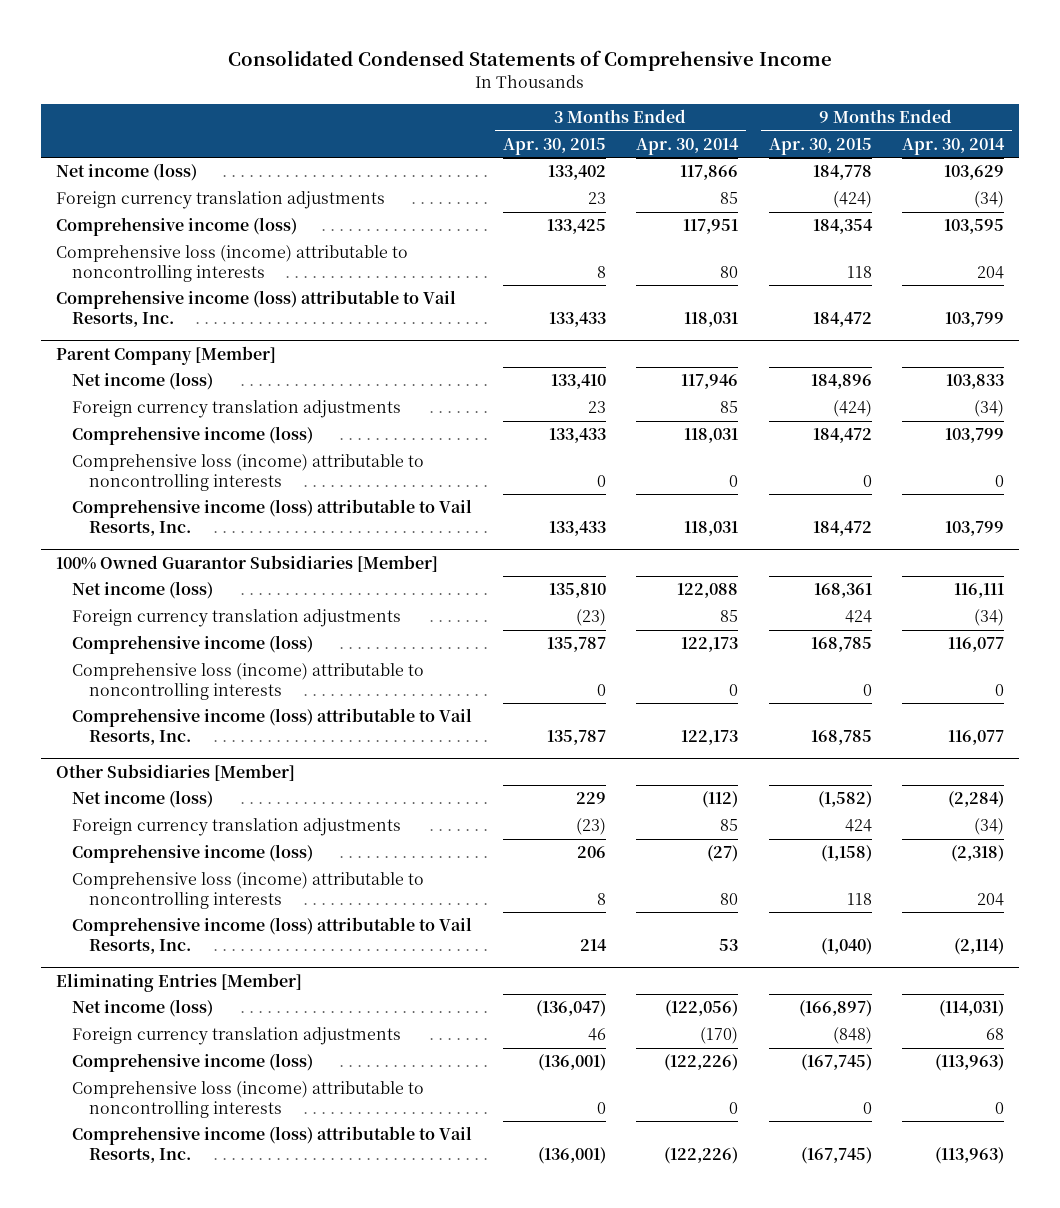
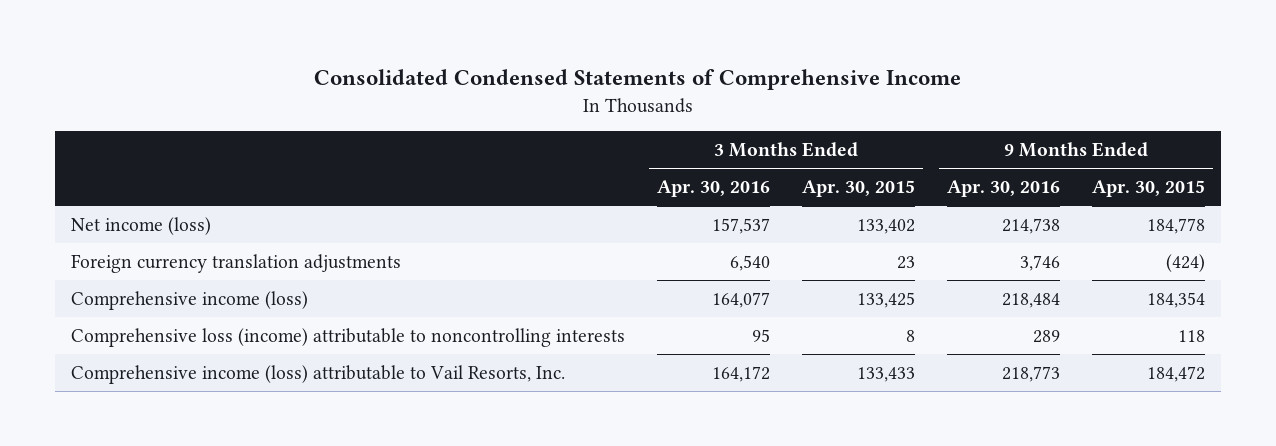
[636,137,740,155] Apr. 30, 2014 -> none
[901,137,1005,155] Apr. 30, 2014 -> none
none -> [656,180,770,198] Apr. 30, 2016
none -> [947,180,1061,198] Apr. 30, 2016
[56,345,277,365] Parent Company [Member] -> none
[72,372,214,391] Net income (loss) -> none
[72,400,402,419] Foreign currency translation adjustments -> none
[72,426,314,446] Comprehensive income (loss) -> none
[72,454,425,491] Comprehensive loss (income) attributable to noncontrolling interests -> none
[72,499,473,536] Comprehensive income (loss) attributable to Vail Resorts, Inc. -> none
[56,554,439,572] 100% Owned Guarantor Subsidiaries [Member] -> none
[72,581,214,600] Net income (loss) -> none
[72,609,402,628] Foreign currency translation adjustments -> none
[72,635,314,655] Comprehensive income (loss) -> none
[72,663,425,700] Comprehensive loss (income) attributable to noncontrolling interests -> none
[72,708,473,745] Comprehensive income (loss) attributable to Vail Resorts, Inc. -> none
[56,763,296,781] Other Subsidiaries [Member] -> none
[72,790,214,809] Net income (loss) -> none
[72,818,402,837] Foreign currency translation adjustments -> none
[72,844,314,864] Comprehensive income (loss) -> none
[72,872,425,909] Comprehensive loss (income) attributable to noncontrolling interests -> none
[72,917,473,954] Comprehensive income (loss) attributable to Vail Resorts, Inc. -> none
[56,972,303,992] Eliminating Entries [Member] -> none
[72,999,214,1018] Net income (loss) -> none
[72,1027,402,1046] Foreign currency translation adjustments -> none
[72,1053,314,1073] Comprehensive income (loss) -> none
[72,1081,425,1118] Comprehensive loss (income) attributable to noncontrolling interests -> none
[72,1126,473,1163] Comprehensive income (loss) attributable to Vail Resorts, Inc. -> none

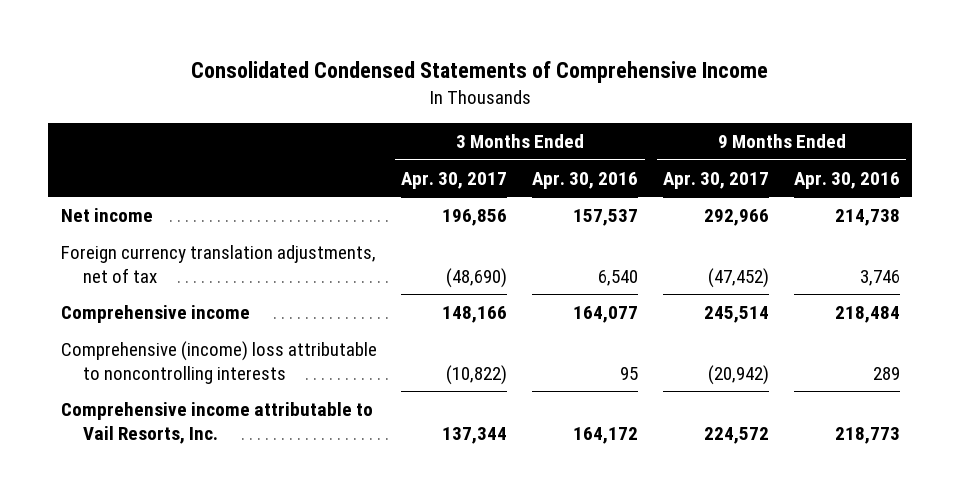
[802,180,916,198] Apr. 30, 2015 -> none
[1092,180,1206,198] Apr. 30, 2015 -> none
none -> [401,171,508,189] Apr. 30, 2017
none -> [663,171,770,189] Apr. 30, 2017
[70,216,211,235] Net income (loss) -> [60,208,153,223] Net income
[70,253,401,273] Foreign currency translation adjustments -> [60,245,376,283] Foreign currency translation adjustments, net of tax
[70,290,308,310] Comprehensive income (loss) -> [60,305,250,324] Comprehensive income
[70,327,625,347] Comprehensive loss (income) attributable to noncontrolling interests -> [60,341,377,384] Comprehensive (income) loss attributable to noncontrolling interests
[70,364,565,384] Comprehensive income (loss) attributable to Vail Resorts, Inc. -> [60,402,373,444] Comprehensive income attributable to Vail Resorts, Inc.

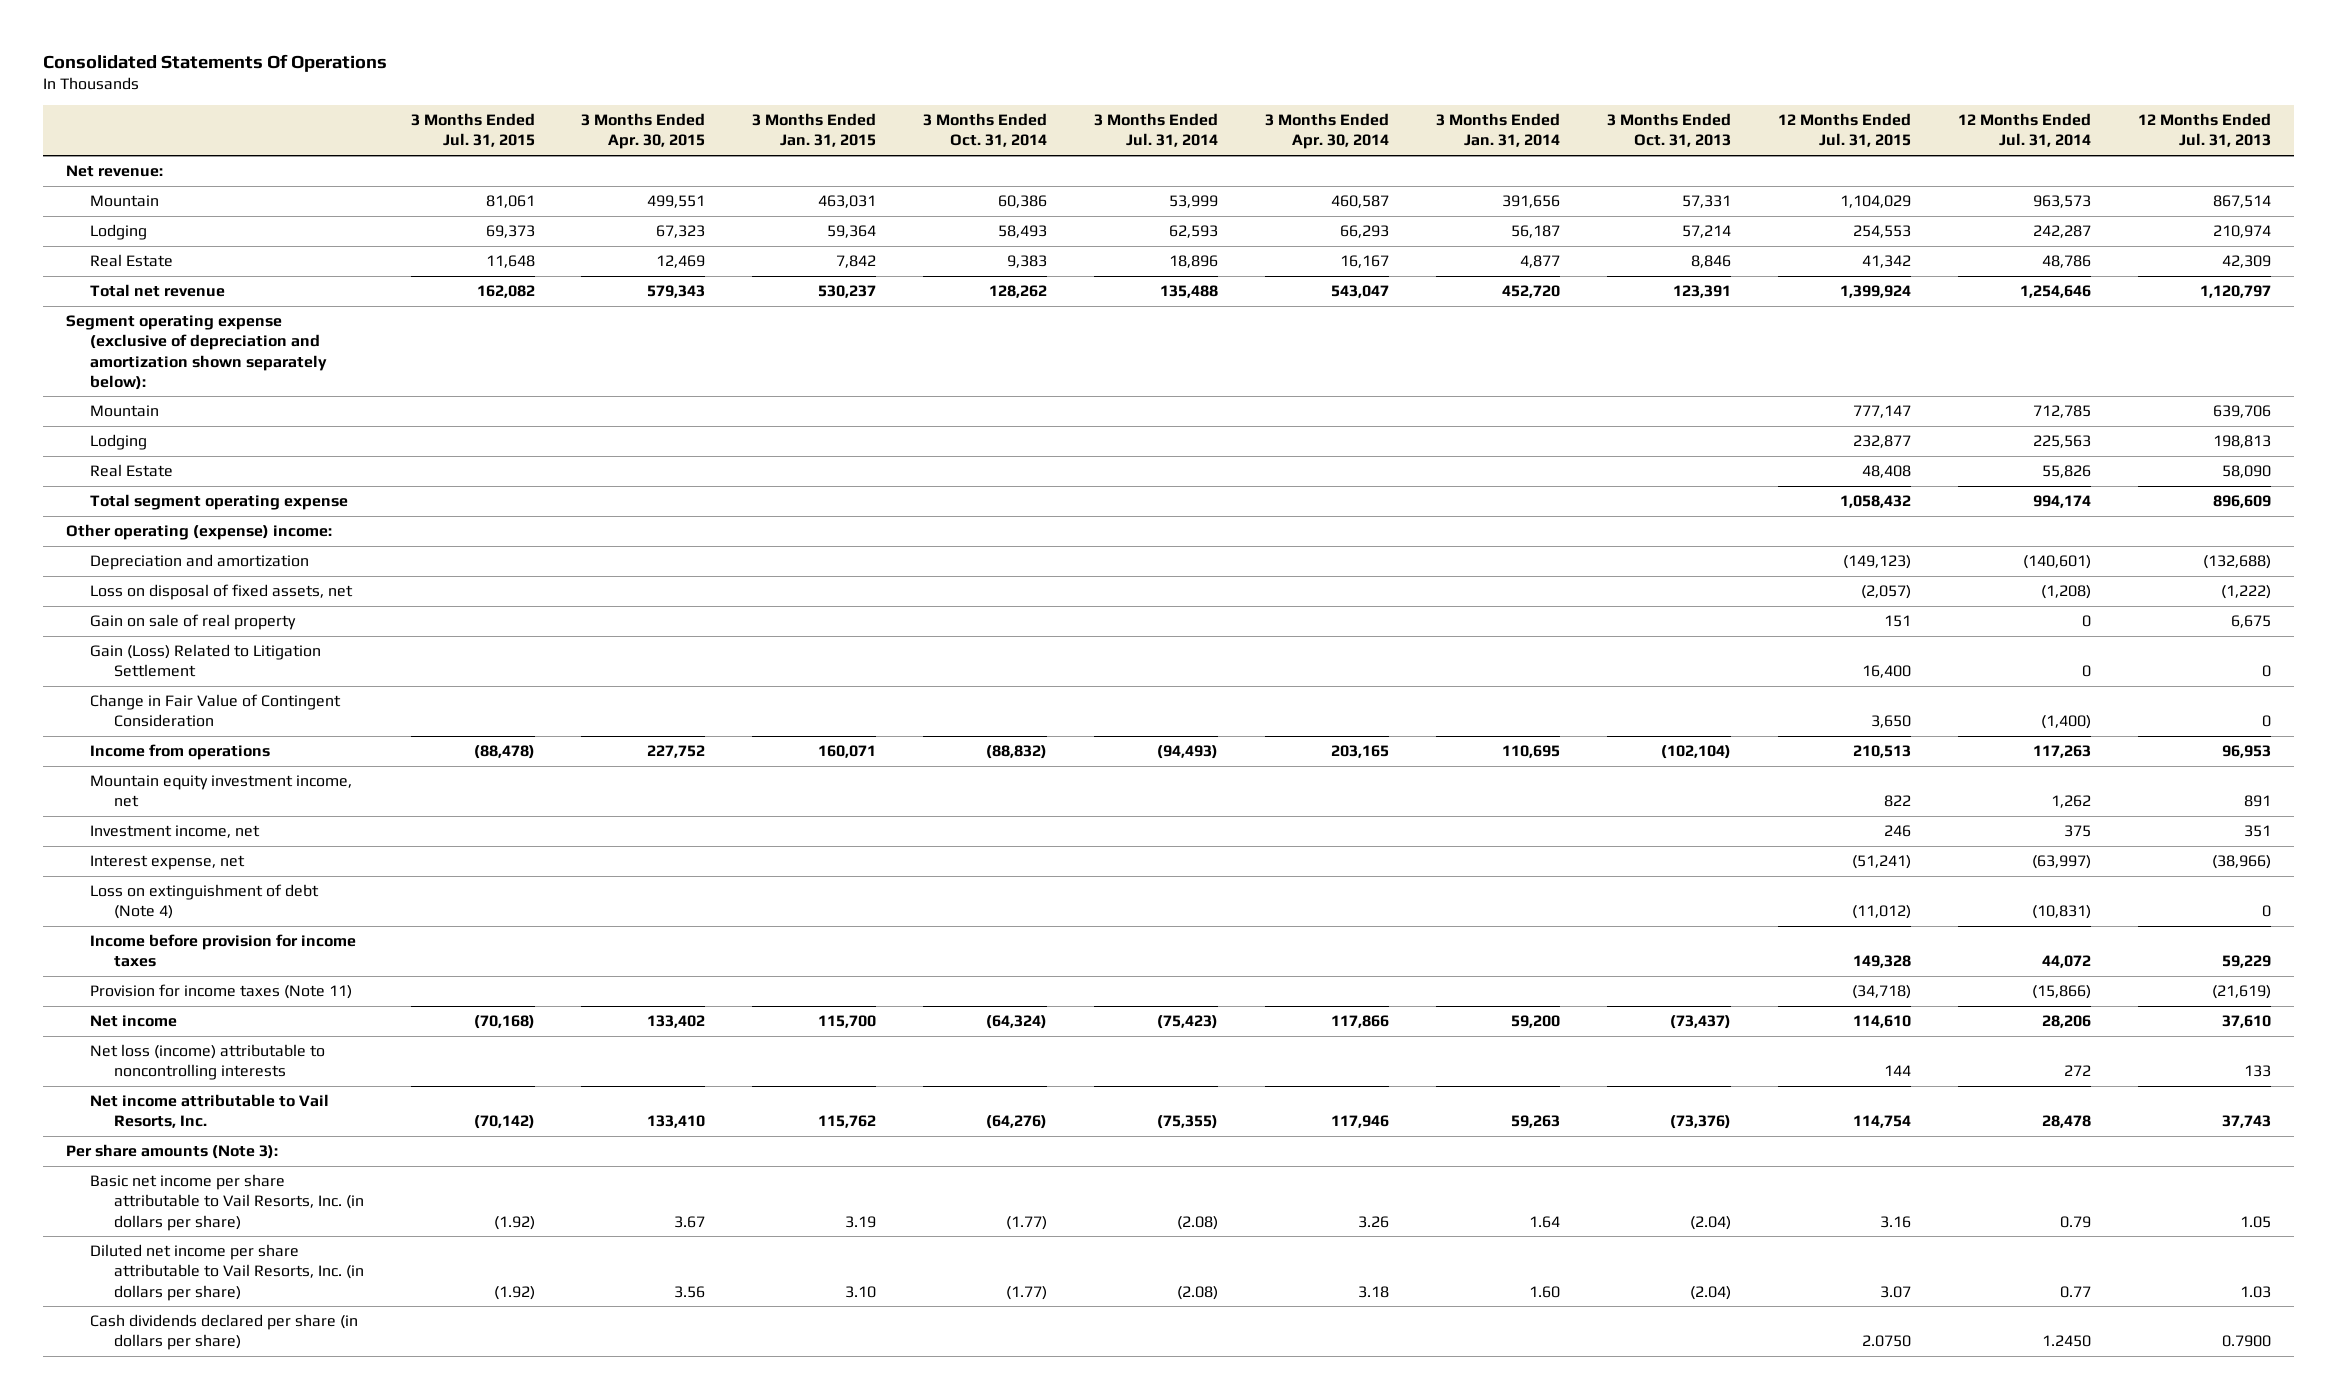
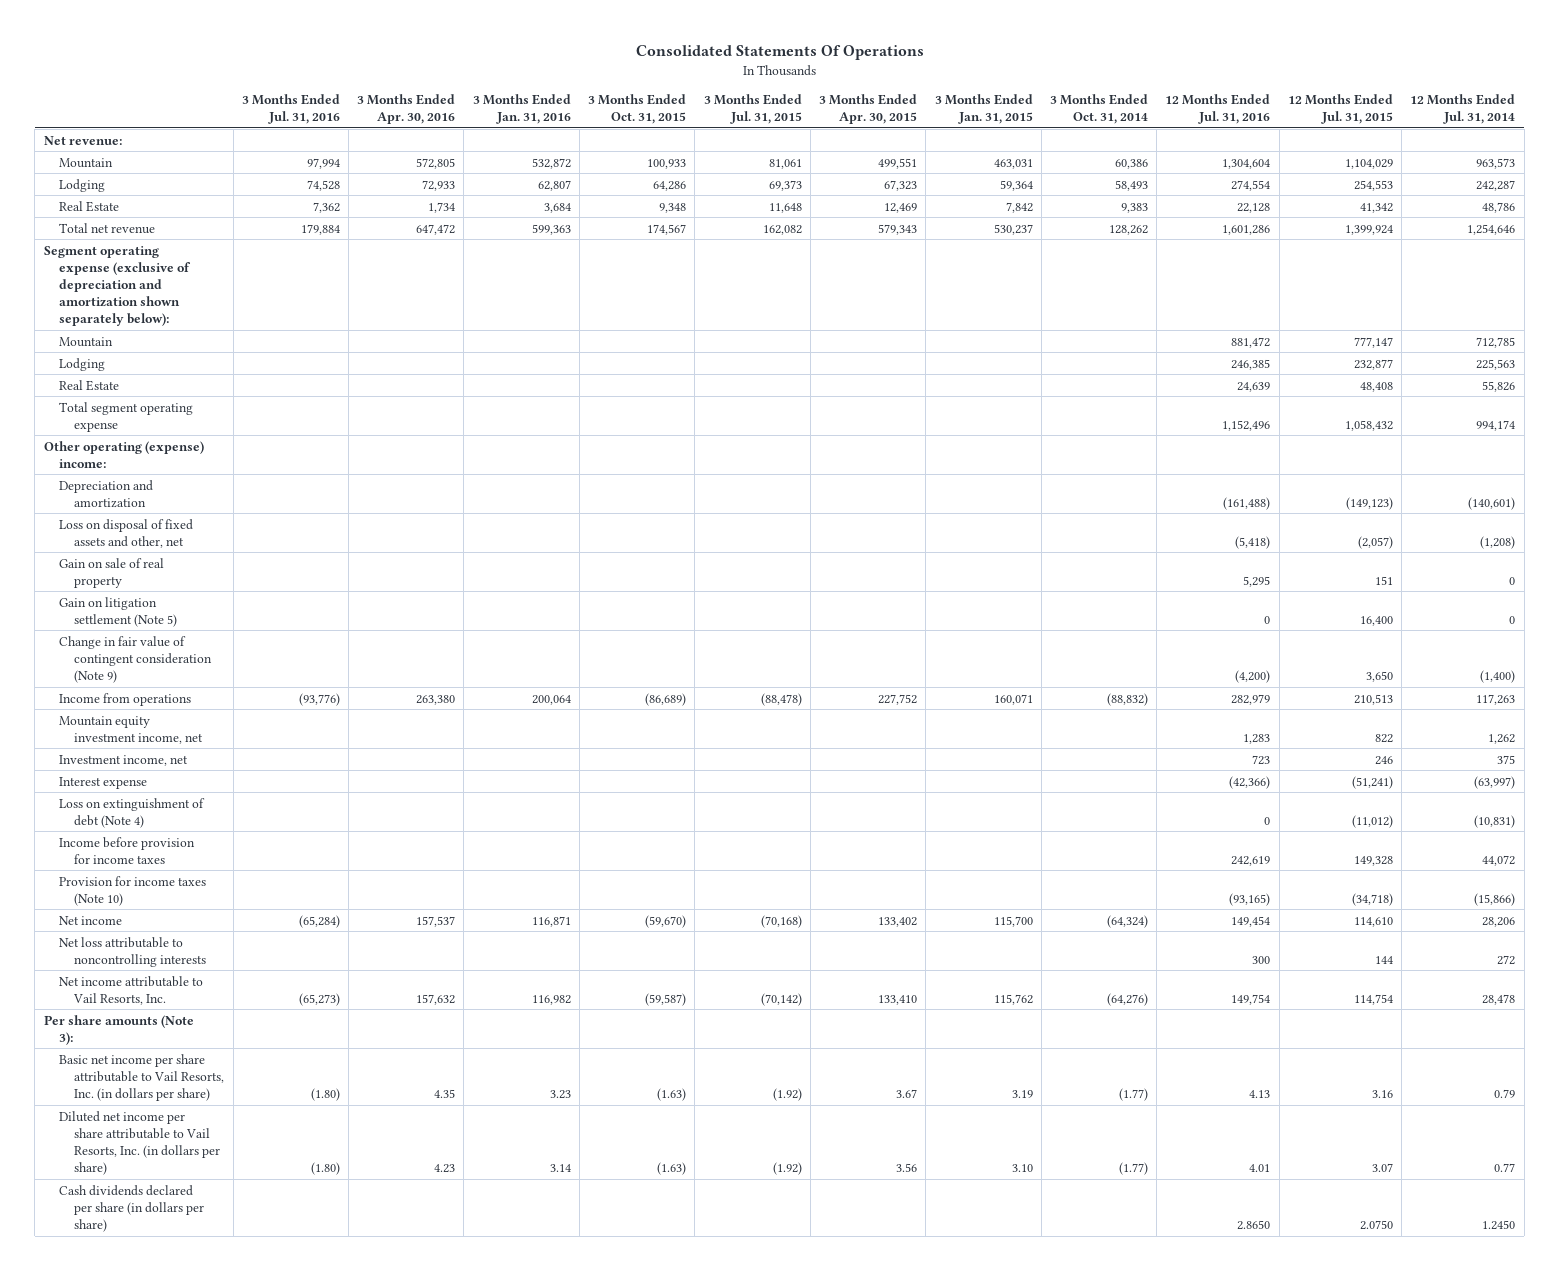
[1094,113,1219,148] 3 Months Ended Jul. 31, 2014 -> none
[1265,113,1390,150] 3 Months Ended Apr. 30, 2014 -> none
[1436,113,1561,148] 3 Months Ended Jan. 31, 2014 -> none
[1606,113,1731,148] 3 Months Ended Oct. 31, 2013 -> none
[2137,113,2271,148] 12 Months Ended Jul. 31, 2013 -> none
none -> [241,94,340,125] 3 Months Ended Jul. 31, 2016
none -> [357,94,456,125] 3 Months Ended Apr. 30, 2016
none -> [472,94,571,125] 3 Months Ended Jan. 31, 2016
none -> [588,94,687,125] 3 Months Ended Oct. 31, 2015
none -> [1165,94,1271,125] 12 Months Ended Jul. 31, 2016
[90,583,354,600] Loss on disposal of fixed assets, net -> [58,518,193,548] Loss on disposal of fixed assets and other, net
[90,643,322,678] Gain (Loss) Related to Litigation Settlement -> [58,596,178,627] Gain on litigation settlement (Note 5)
[90,693,342,728] Change in Fair Value of Contingent Consideration -> [58,635,213,683] Change in fair value of contingent consideration (Note 9)
[90,854,246,870] Interest expense, net -> [58,776,147,789] Interest expense
[90,983,353,999] Provision for income taxes (Note 11) -> [58,875,206,906] Provision for income taxes (Note 10)
[90,1043,326,1081] Net loss (income) attributable to noncontrolling interests -> [58,936,207,967] Net loss attributable to noncontrolling interests

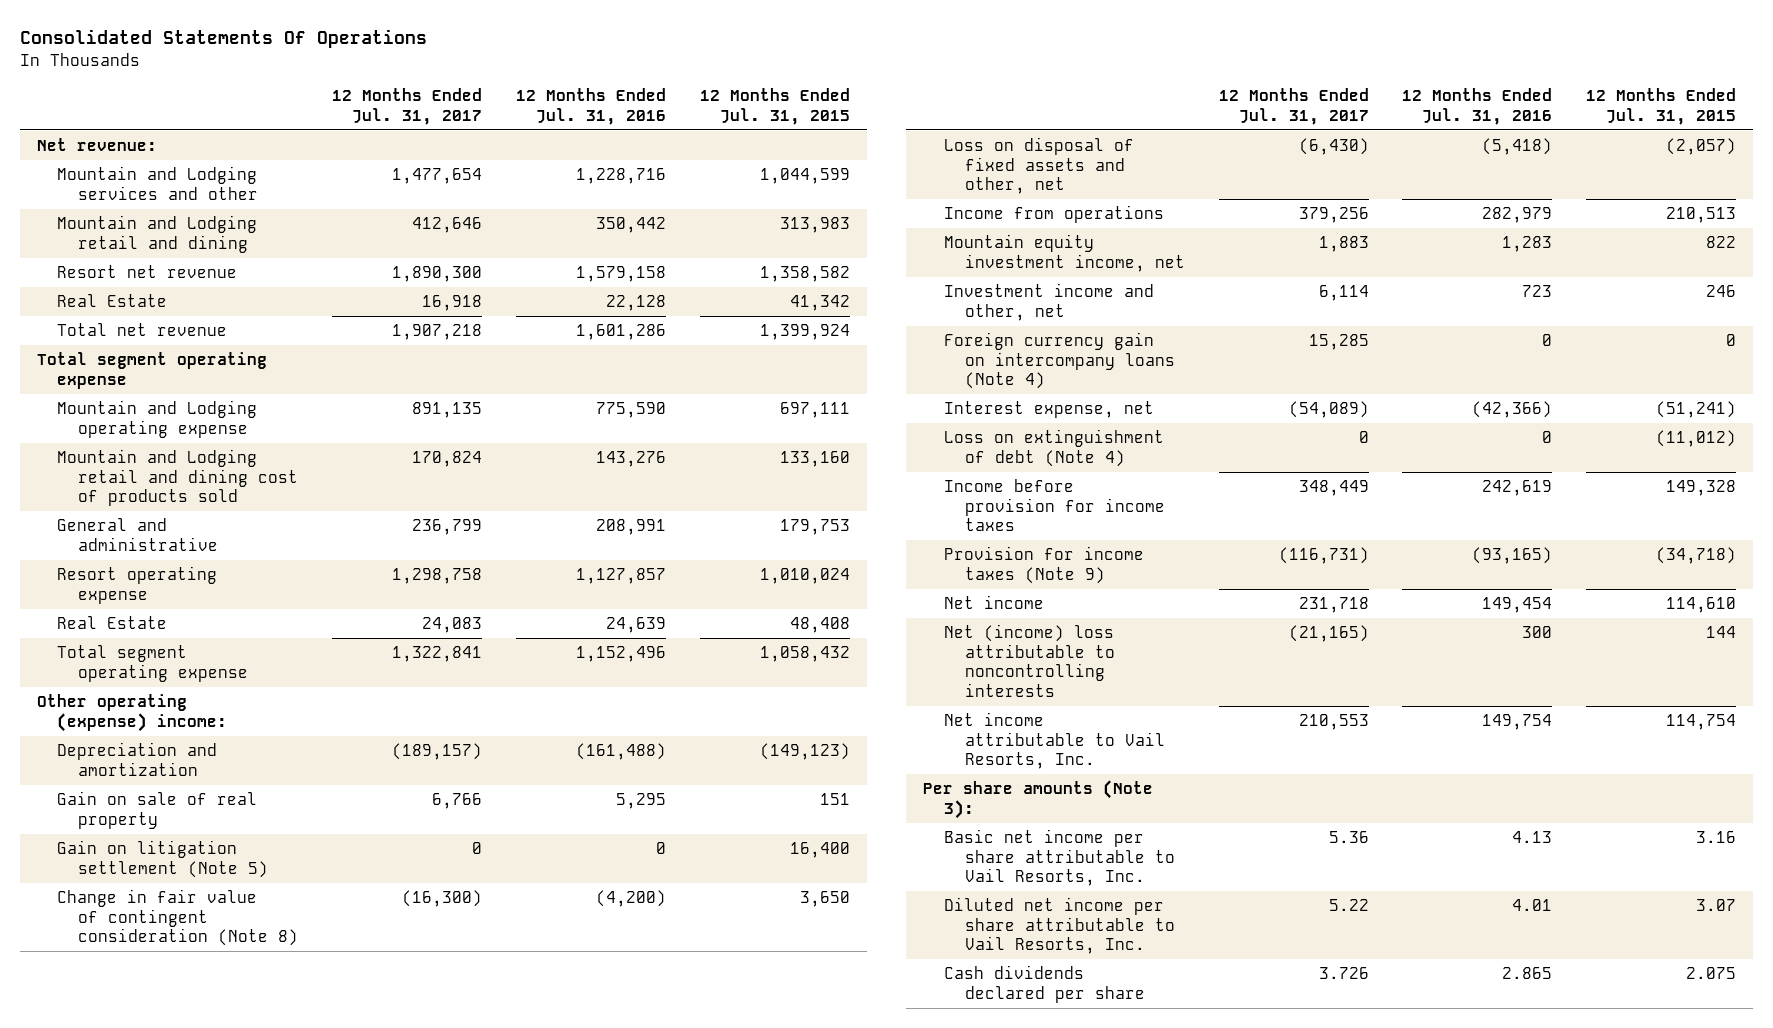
[241,94,340,125] 3 Months Ended Jul. 31, 2016 -> none
[357,94,456,125] 3 Months Ended Apr. 30, 2016 -> none
[472,94,571,125] 3 Months Ended Jan. 31, 2016 -> none
[588,94,687,125] 3 Months Ended Oct. 31, 2015 -> none
[703,94,802,125] 3 Months Ended Jul. 31, 2015 -> none
[819,94,918,125] 3 Months Ended Apr. 30, 2015 -> none
[934,94,1033,125] 3 Months Ended Jan. 31, 2015 -> none
[1050,94,1149,125] 3 Months Ended Oct. 31, 2014 -> none
[1410,94,1516,125] 12 Months Ended Jul. 31, 2014 -> none
none -> [331,88,482,126] 12 Months Ended Jul. 31, 2017
[58,157,113,168] Mountain -> none
[58,178,105,192] Lodging -> none
none -> [57,166,259,200] Mountain and Lodging services and other
none -> [57,215,258,253] Mountain and Lodging retail and dining
none -> [57,265,238,279] Resort net revenue
[58,336,113,347] Mountain -> none
[58,357,105,371] Lodging -> none
[43,245,191,327] Segment operating expense (exclusive of depreciation and amortization shown separately below): -> [36,352,267,389] Total segment operating expense
none -> [57,400,258,438] Mountain and Lodging operating expense
none -> [57,449,299,507] Mountain and Lodging retail and dining cost of products sold
none -> [57,518,219,551] General and administrative
none -> [57,566,218,604] Resort operating expense
[58,635,213,683] Change in fair value of contingent consideration (Note 9) -> [57,889,299,947] Change in fair value of contingent consideration (Note 8)
[58,518,193,548] Loss on disposal of fixed assets and other, net -> [943,137,1134,195] Loss on disposal of fixed assets and other, net
[58,754,188,766] Investment income, net -> [943,283,1154,321] Investment income and other, net
none -> [943,332,1175,390] Foreign currency gain on intercompany loans (Note 4)
[58,776,147,789] Interest expense -> [943,401,1154,419] Interest expense, net
[58,875,206,906] Provision for income taxes (Note 10) -> [943,546,1144,584] Provision for income taxes (Note 9)
[58,936,207,967] Net loss attributable to noncontrolling interests -> [943,624,1115,697] Net (income) loss attributable to noncontrolling interests
[58,1053,225,1101] Basic net income per share attributable to Vail Resorts, Inc. (in dollars per share) -> [943,829,1175,887] Basic net income per share attributable to Vail Resorts, Inc.
[58,1110,221,1176] Diluted net income per share attributable to Vail Resorts, Inc. (in dollars per share) -> [943,897,1175,955] Diluted net income per share attributable to Vail Resorts, Inc.
[58,1184,205,1232] Cash dividends declared per share (in dollars per share) -> [943,965,1145,1003] Cash dividends declared per share
[1237,1219,1271,1230] 2.8650 -> [1502,967,1553,980] 2.865
[1359,1219,1393,1230] 2.0750 -> [1686,967,1737,980] 2.075

